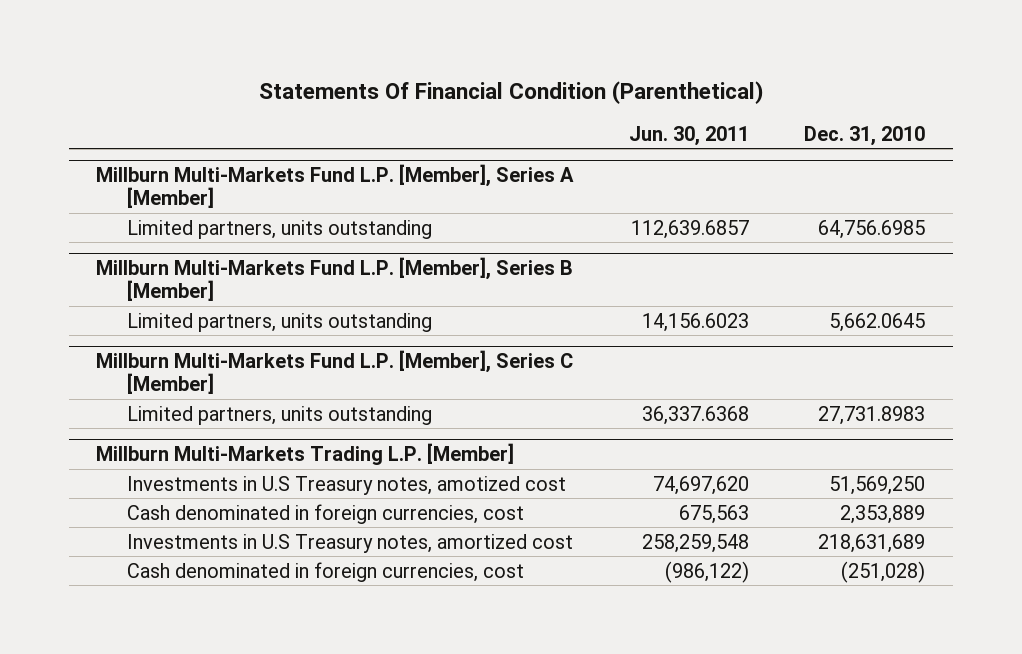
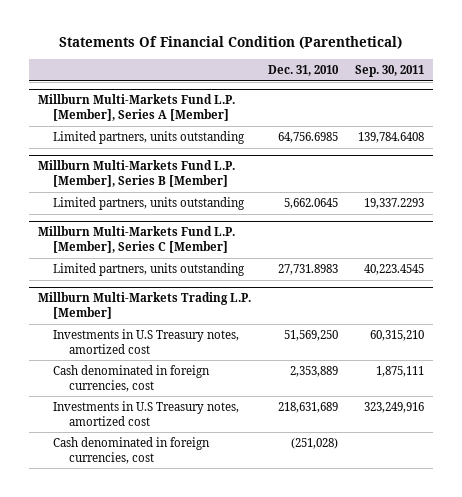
[628,125,749,146] Jun. 30, 2011 -> none
none -> [354,64,424,77] Sep. 30, 2011
[126,475,566,495] Investments in U.S Treasury notes, amotized cost -> [53,329,240,354] Investments in U.S Treasury notes, amortized cost

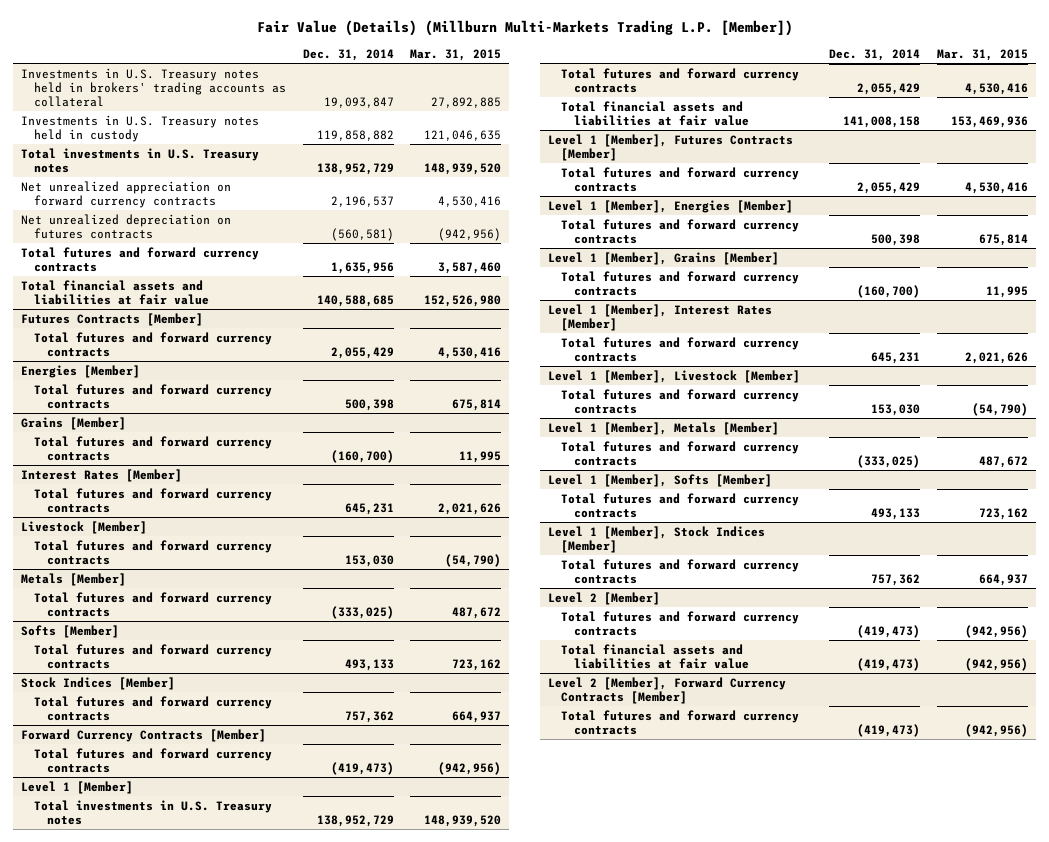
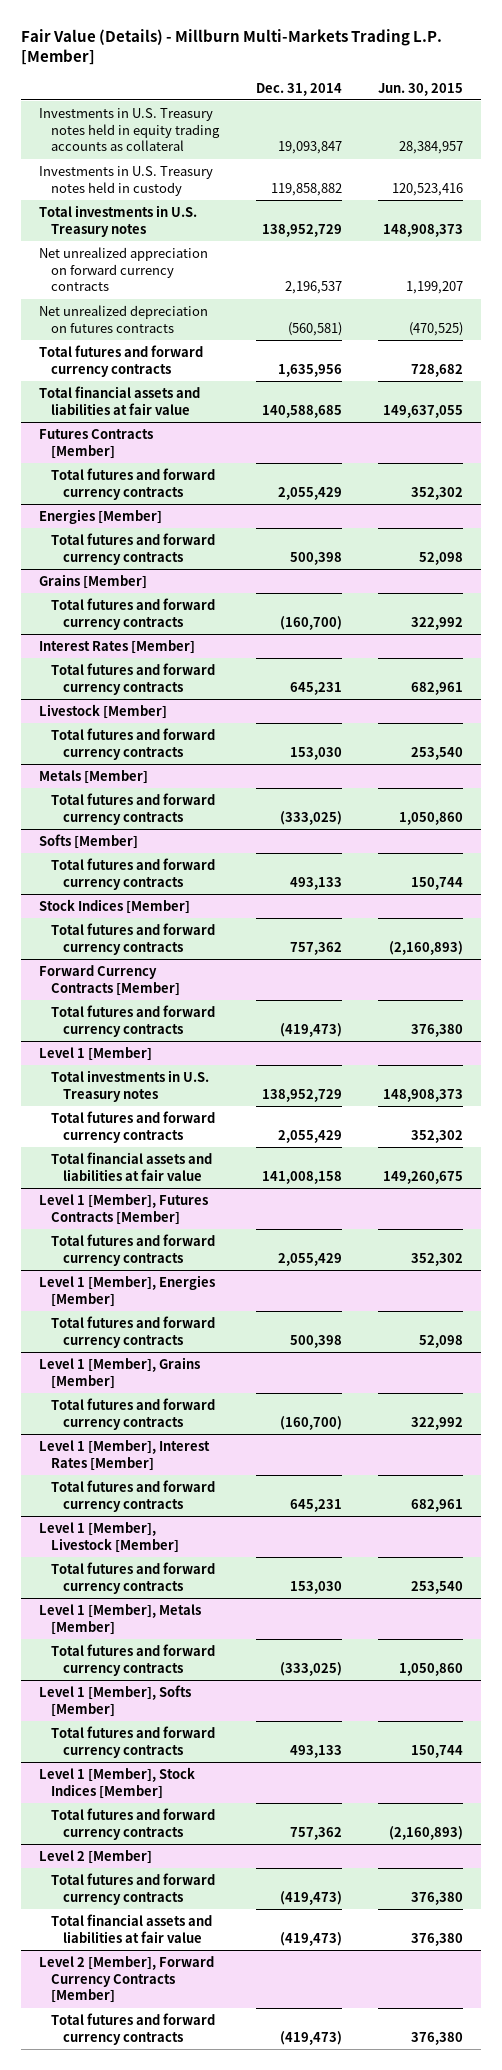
[256,20,793,37] Fair Value (Details) (Millburn Multi-Markets Trading L.P. [Member]) -> [21,28,443,66] Fair Value (Details) - Millburn Multi-Markets Trading L.P. [Member]
[410,48,502,61] Mar. 31, 2015 -> none
none -> [377,82,463,96] Jun. 30, 2015
[21,67,287,107] Investments in U.S. Treasury notes held in brokers' trading accounts as collateral -> [39,107,221,152] Investments in U.S. Treasury notes held in equity trading accounts as collateral

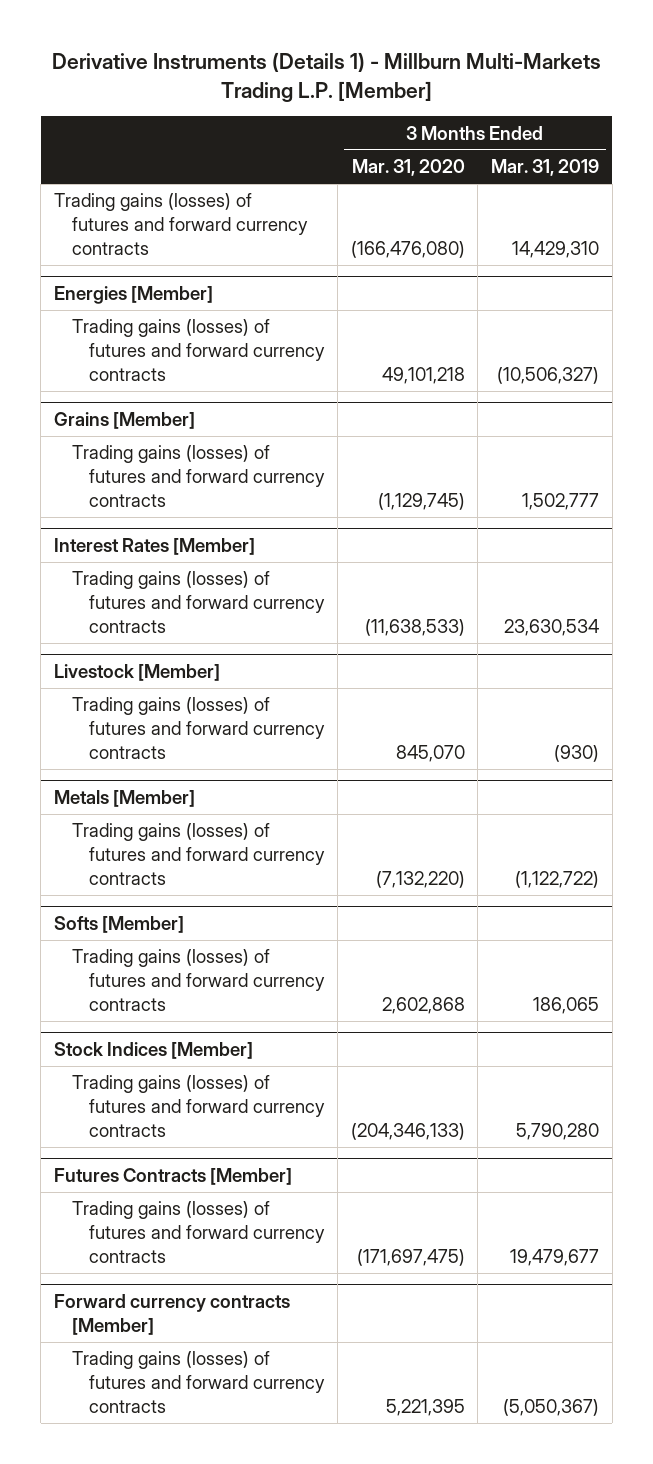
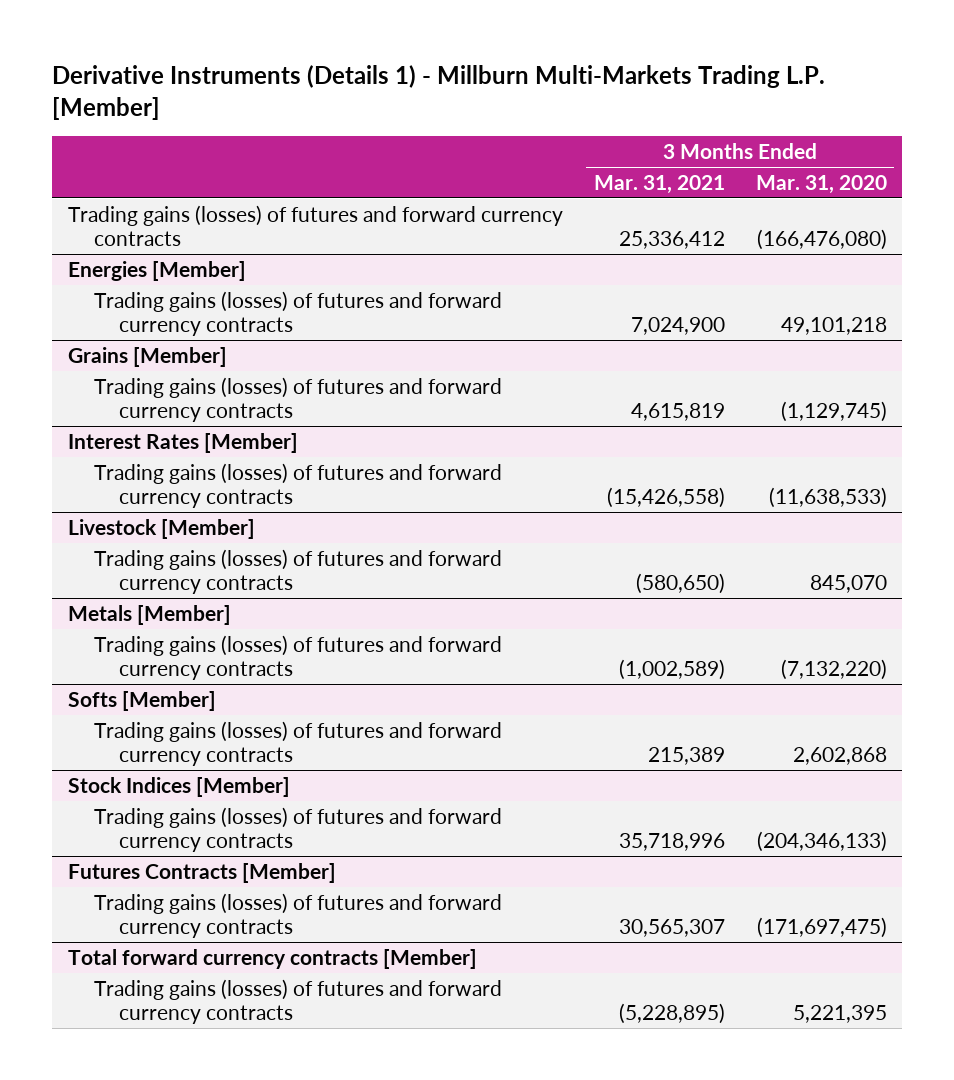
[491,159,600,177] Mar. 31, 2019 -> none
none -> [593,174,725,194] Mar. 31, 2021
[53,1294,290,1336] Forward currency contracts [Member] -> [67,948,477,969] Total forward currency contracts [Member]

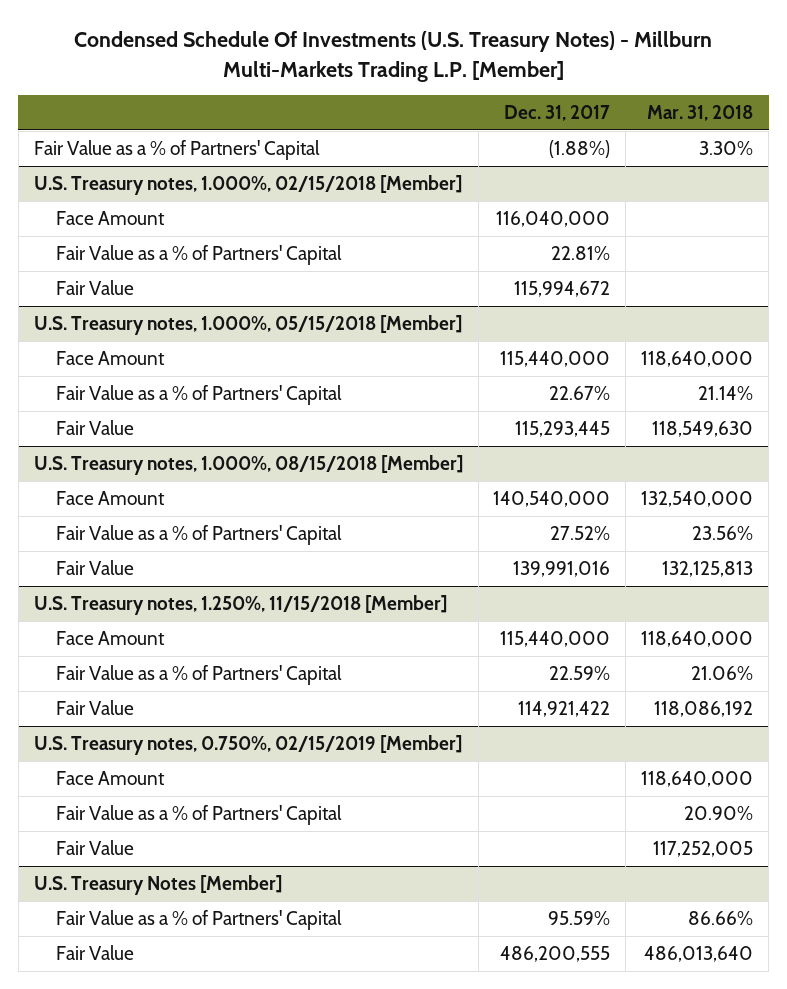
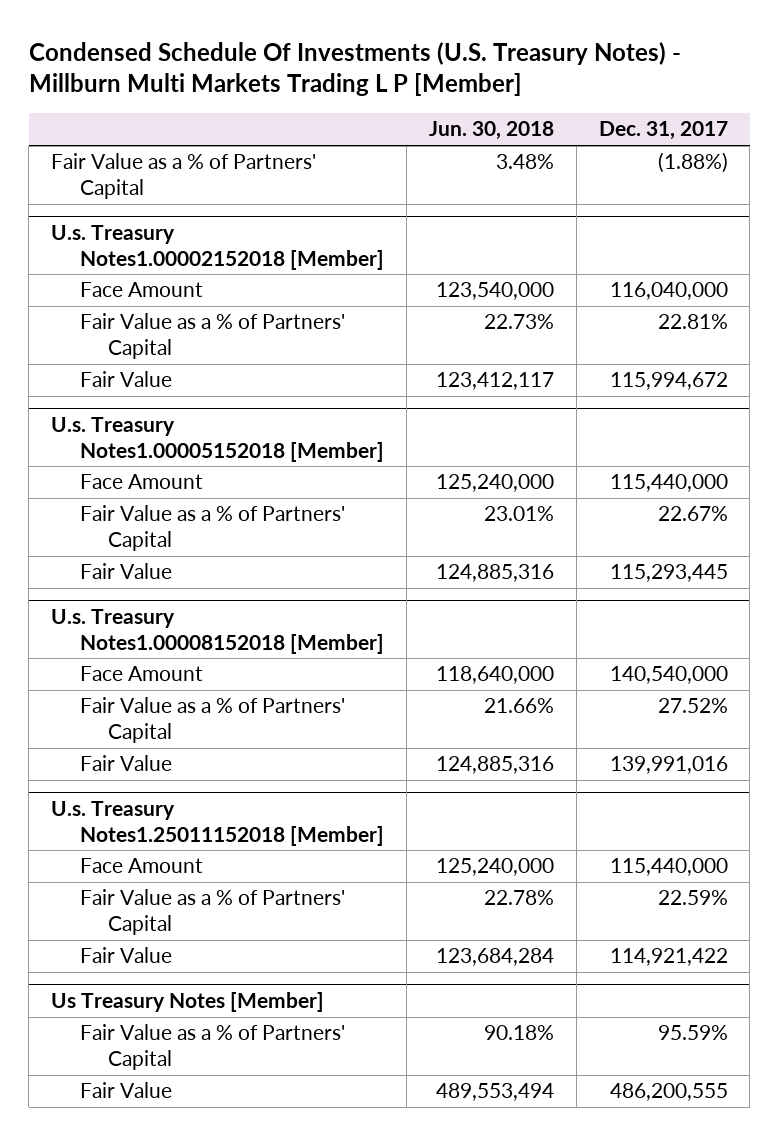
[74,31,713,82] Condensed Schedule Of Investments (U.S. Treasury Notes) - Millburn Multi-Markets Trading L.P. [Member] -> [28,41,681,97] Condensed Schedule Of Investments (U.S. Treasury Notes) - Millburn Multi Markets Trading L P [Member]
[647,105,754,122] Mar. 31, 2018 -> none
none -> [428,121,554,141] Jun. 30, 2018
[33,174,462,195] U.S. Treasury notes, 1.000%, 02/15/2018 [Member] -> [51,225,384,270] U.s. Treasury Notes1.00002152018 [Member]
[33,314,462,335] U.S. Treasury notes, 1.000%, 05/15/2018 [Member] -> [51,417,384,462] U.s. Treasury Notes1.00005152018 [Member]
[33,454,463,475] U.S. Treasury notes, 1.000%, 08/15/2018 [Member] -> [51,609,384,654] U.s. Treasury Notes1.00008152018 [Member]
[33,594,447,615] U.S. Treasury notes, 1.250%, 11/15/2018 [Member] -> [51,801,384,846] U.s. Treasury Notes1.25011152018 [Member]
[55,770,165,785] Face Amount -> none
[55,804,342,825] Fair Value as a % of Partners' Capital -> none
[55,839,134,855] Fair Value -> none
[33,874,282,895] U.S. Treasury Notes [Member] -> none
[33,734,462,755] U.S. Treasury notes, 0.750%, 02/15/2019 [Member] -> [51,992,325,1013] Us Treasury Notes [Member]

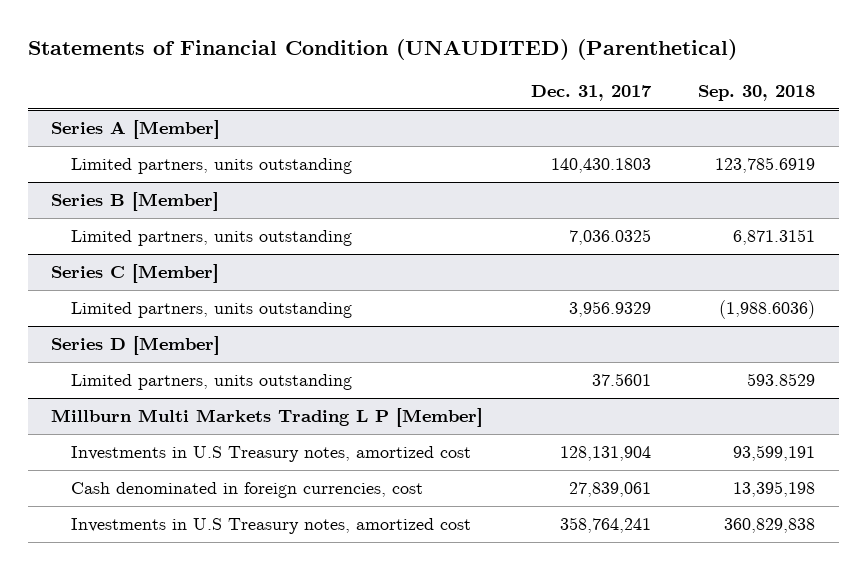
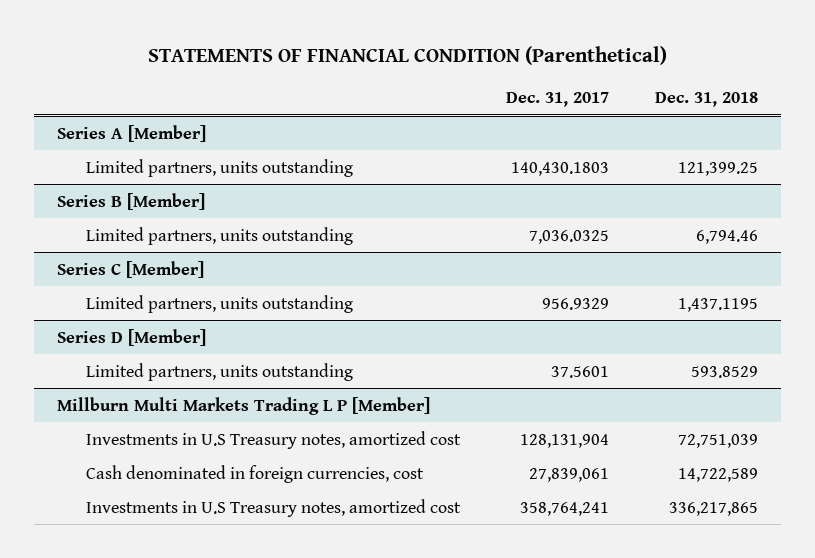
[27,39,737,61] Statements of Financial Condition (UNAUDITED) (Parenthetical) -> [147,46,667,66] STATEMENTS OF FINANCIAL CONDITION (Parenthetical)
[697,85,815,102] Sep. 30, 2018 -> none
none -> [655,92,759,108] Dec. 31, 2018
[568,301,651,318] 3,956.9329 -> [542,297,610,310] 956.9329

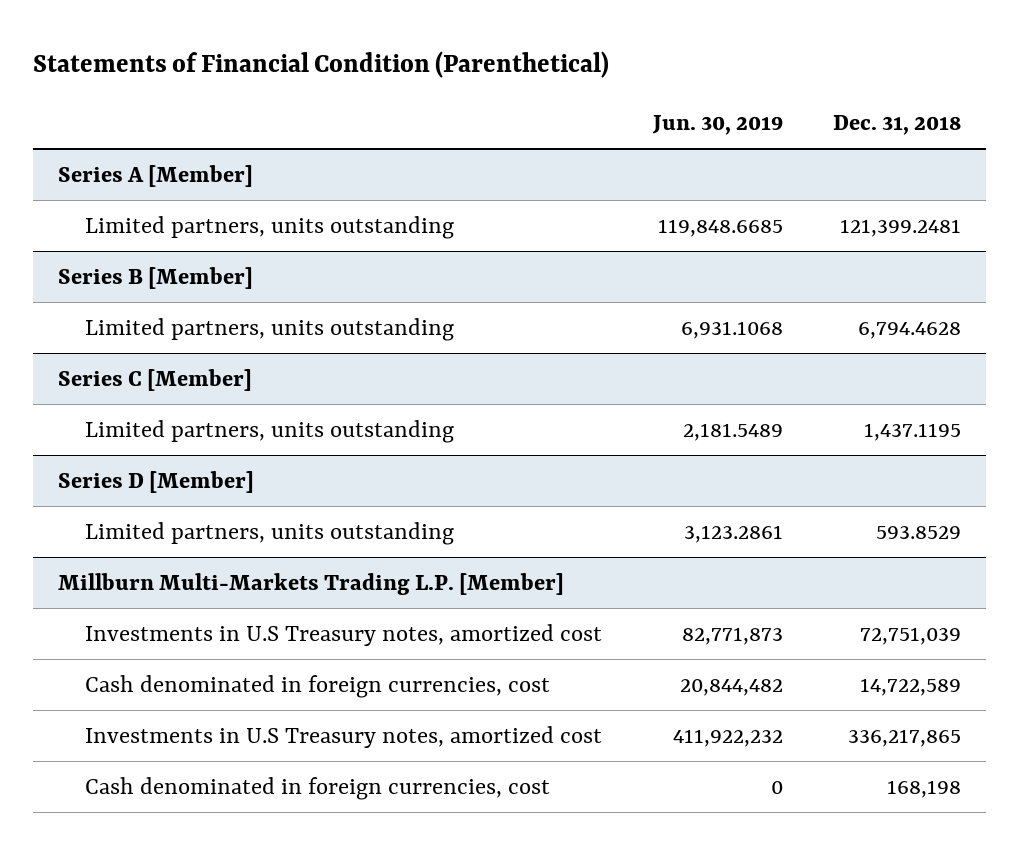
[147,46,667,66] STATEMENTS OF FINANCIAL CONDITION (Parenthetical) -> [33,51,610,79] Statements of Financial Condition (Parenthetical)
[506,92,610,108] Dec. 31, 2017 -> none
none -> [651,115,783,136] Jun. 30, 2019
[678,161,759,176] 121,399.25 -> [840,218,962,237] 121,399.2481
[696,229,759,244] 6,794.46 -> [858,321,962,339] 6,794.4628
[57,396,431,415] Millburn Multi Markets Trading L P [Member] -> [58,572,565,595] Millburn Multi-Markets Trading L.P. [Member]
none -> [84,776,550,800] Cash denominated in foreign currencies, cost

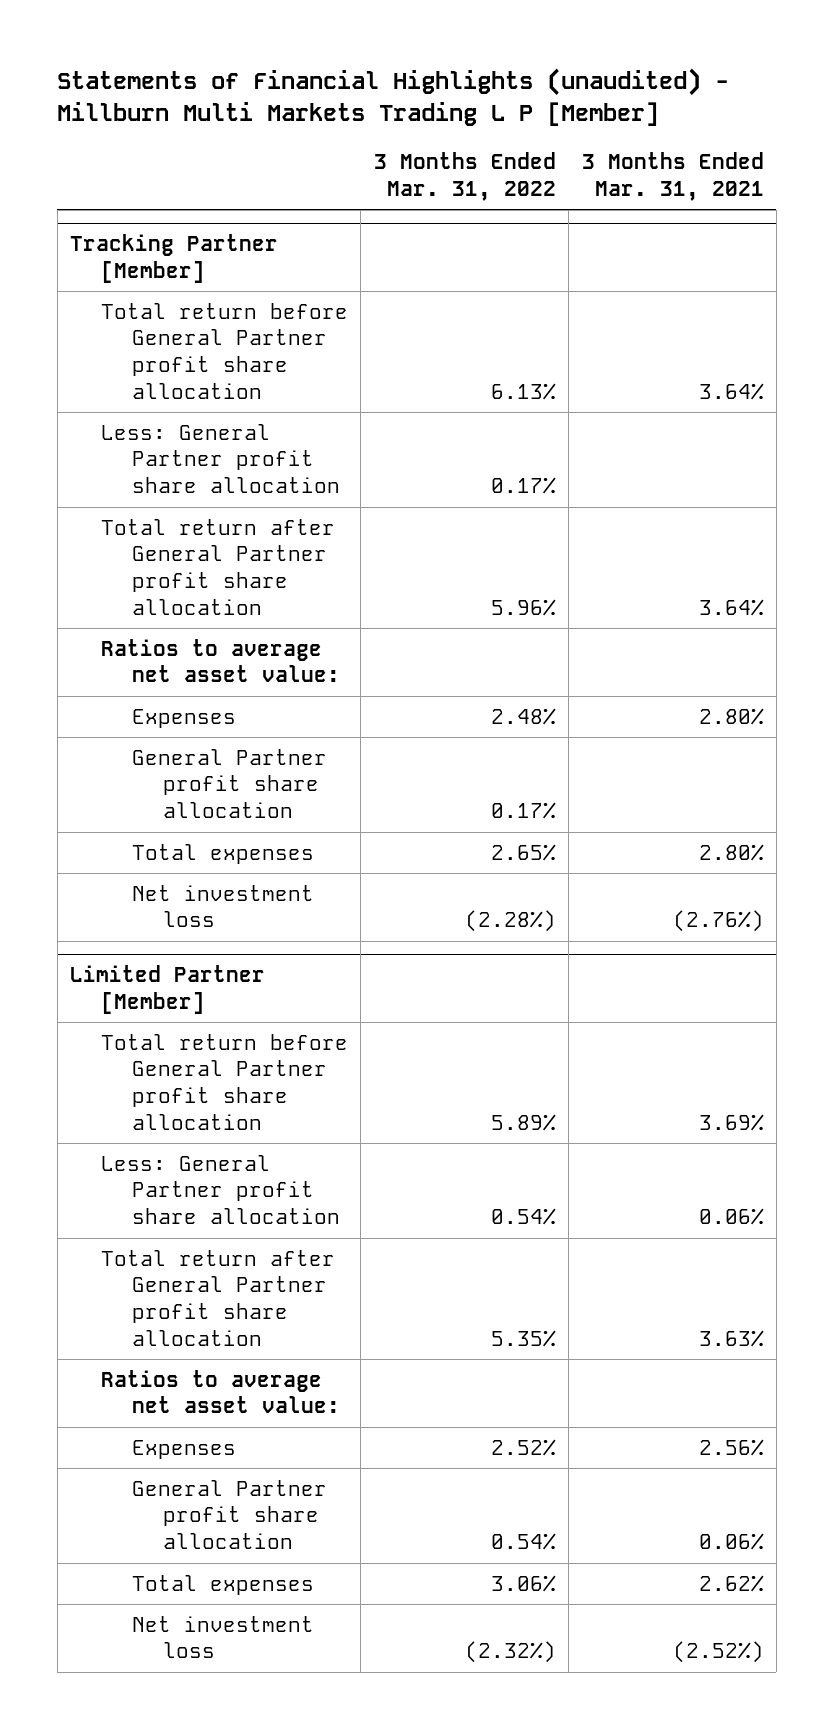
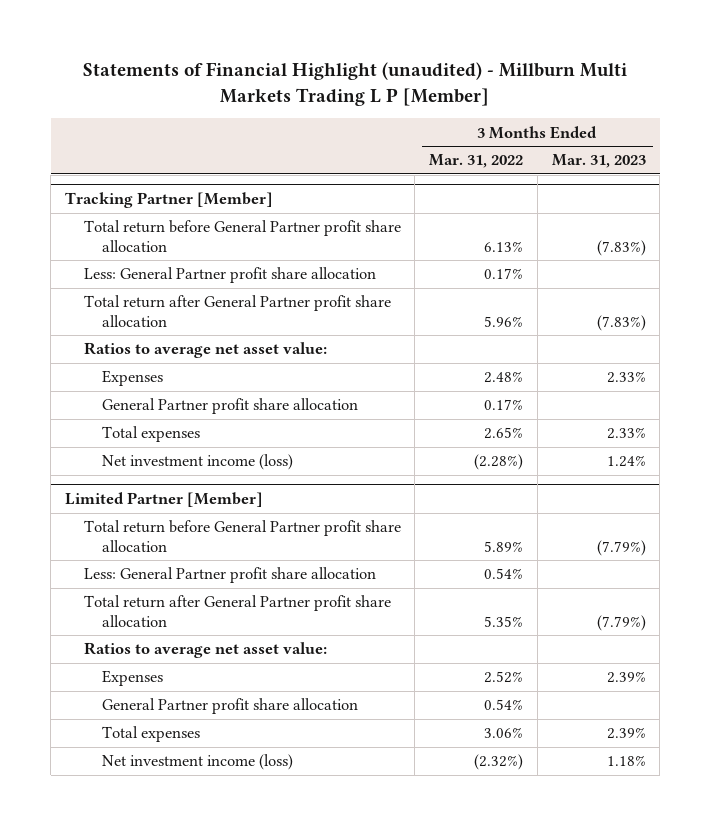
[57,68,730,126] Statements of Financial Highlights (unaudited) - Millburn Multi Markets Trading L P [Member] -> [83,62,628,106] Statements of Financial Highlight (unaudited) - Millburn Multi Markets Trading L P [Member]
[581,152,764,201] 3 Months Ended Mar. 31, 2021 -> none
none -> [551,154,646,169] Mar. 31, 2023
[131,884,314,928] Net investment loss -> [102,454,294,471] Net investment income (loss)
[131,1615,314,1659] Net investment loss -> [102,754,294,771] Net investment income (loss)

